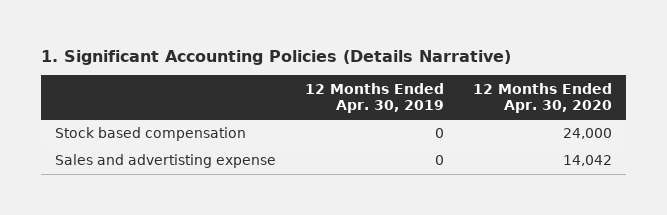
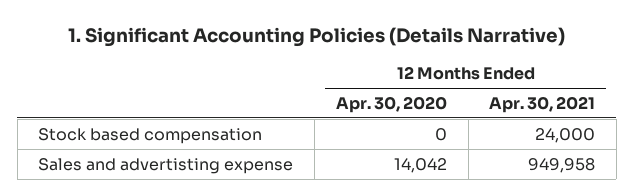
[305,82,445,114] 12 Months Ended Apr. 30, 2019 -> none
none -> [489,95,596,113] Apr. 30, 2021
[562,128,612,140] 24,000 -> [434,127,447,141] 0

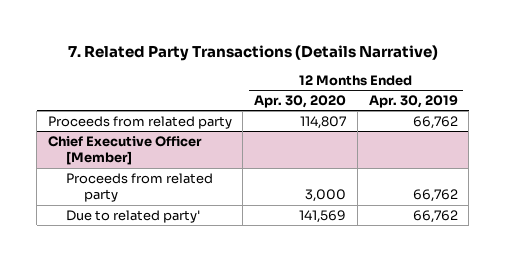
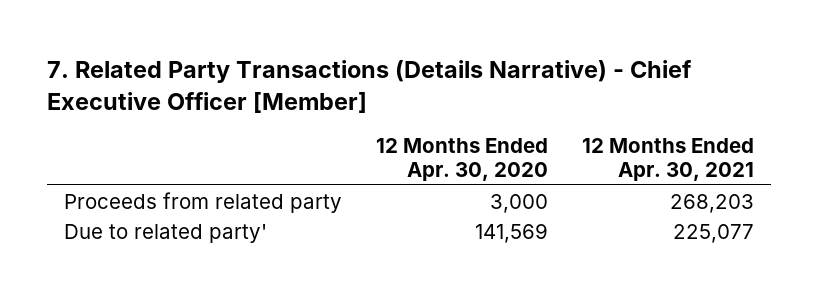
[67,44,438,61] 7. Related Party Transactions (Details Narrative) -> [46,60,692,113] 7. Related Party Transactions (Details Narrative) - Chief Executive Officer [Member]
[368,95,458,109] Apr. 30, 2019 -> none
none -> [582,137,755,181] 12 Months Ended Apr. 30, 2021
[47,115,232,129] Proceeds from related party -> none
[47,135,202,166] Chief Executive Officer [Member] -> none

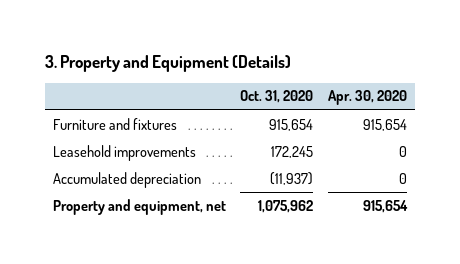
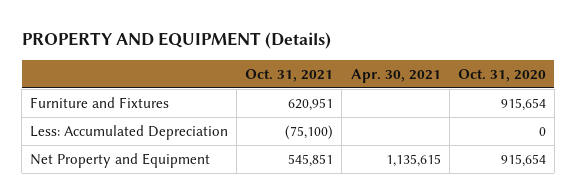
[45,54,292,72] 3. Property and Equipment (Details) -> [21,31,331,49] PROPERTY AND EQUIPMENT (Details)
[328,90,408,106] Apr. 30, 2020 -> none
none -> [245,68,334,82] Oct. 31, 2021
none -> [350,68,441,83] Apr. 30, 2021
[52,144,196,161] Leasehold improvements -> none
[52,117,177,130] Furniture and fixtures -> [30,96,170,108] Furniture and Fixtures
[52,171,201,188] Accumulated depreciation -> [30,124,229,140] Less: Accumulated Depreciation
[270,171,314,185] (11,937) -> [538,126,546,136] 0
[52,198,226,215] Property and equipment, net -> [30,152,211,168] Net Property and Equipment
[258,199,314,213] 1,075,962 -> [500,153,546,167] 915,654

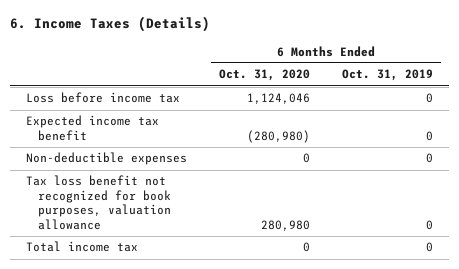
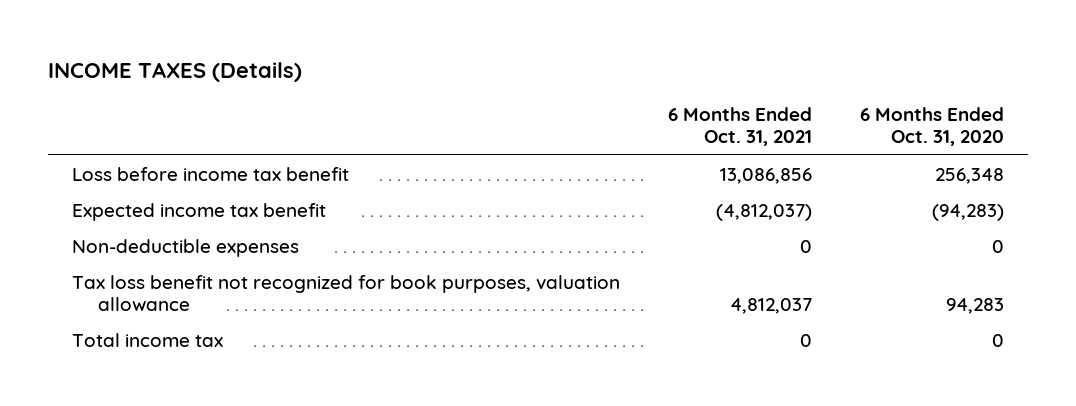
[10,16,211,33] 6. Income Taxes (Details) -> [48,61,303,82] INCOME TAXES (Details)
[342,69,434,82] Oct. 31, 2019 -> none
none -> [668,107,813,147] 6 Months Ended Oct. 31, 2021
[26,92,181,104] Loss before income tax -> [72,166,350,181] Loss before income tax benefit
[247,93,311,105] 1,124,046 -> [935,167,1005,184] 256,348
[247,129,311,143] (280,980) -> [932,203,1005,221] (94,283)
[261,219,311,231] 280,980 -> [946,297,1005,314] 94,283

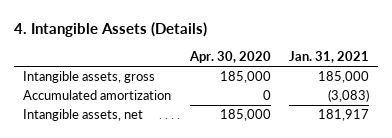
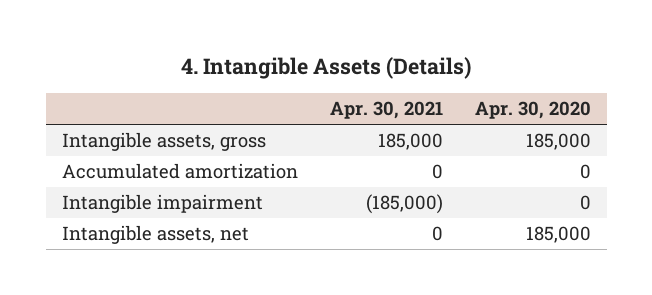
[289,51,370,64] Jan. 31, 2021 -> none
none -> [329,101,443,120] Apr. 30, 2021
none -> [61,194,263,214] Intangible impairment

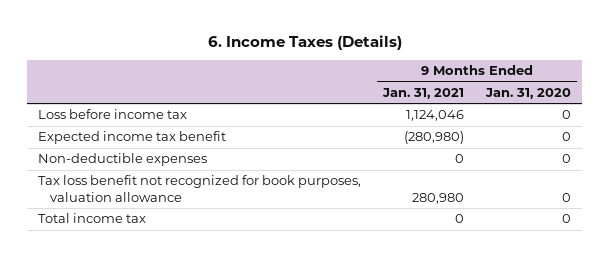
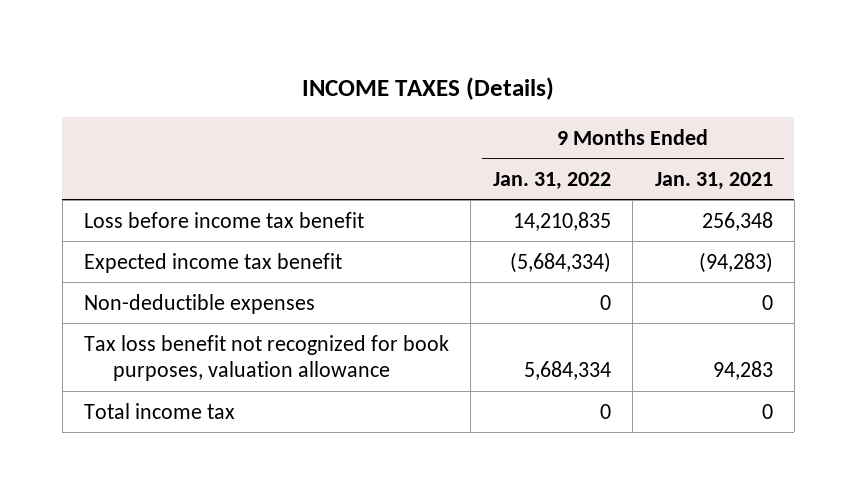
[207,34,402,50] 6. Income Taxes (Details) -> [302,76,555,100] INCOME TAXES (Details)
[485,87,572,99] Jan. 31, 2020 -> none
none -> [492,171,611,190] Jan. 31, 2022
[37,109,187,120] Loss before income tax -> [84,211,365,228] Loss before income tax benefit
[406,110,465,122] 1,124,046 -> [701,211,773,231] 256,348
[404,131,465,145] (280,980) -> [698,251,773,273] (94,283)
[412,192,465,204] 280,980 -> [712,361,773,381] 94,283

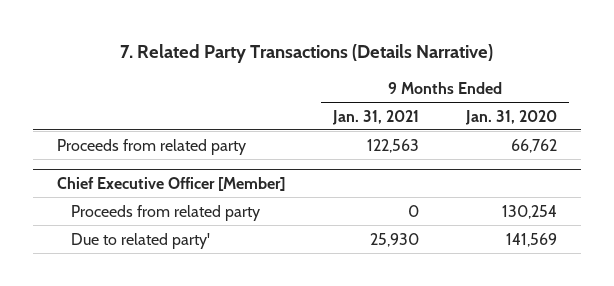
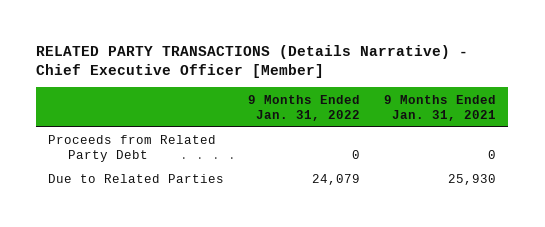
[120,44,494,64] 7. Related Party Transactions (Details Narrative) -> [36,44,469,79] RELATED PARTY TRANSACTIONS (Details Narrative) - Chief Executive Officer [Member]
[465,109,558,125] Jan. 31, 2020 -> none
none -> [248,94,361,121] 9 Months Ended Jan. 31, 2022
[57,176,286,191] Chief Executive Officer [Member] -> none
[71,204,261,221] Proceeds from related party -> none
[57,138,247,155] Proceeds from related party -> [48,135,217,163] Proceeds from Related Party Debt
[366,138,419,153] 122,563 -> [488,150,497,160] 0
[71,232,211,249] Due to related party' -> [48,174,225,184] Due to Related Parties

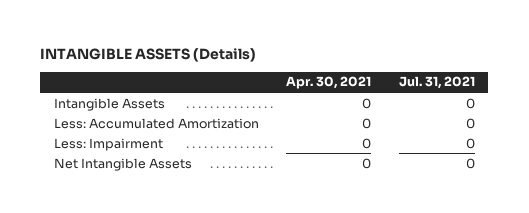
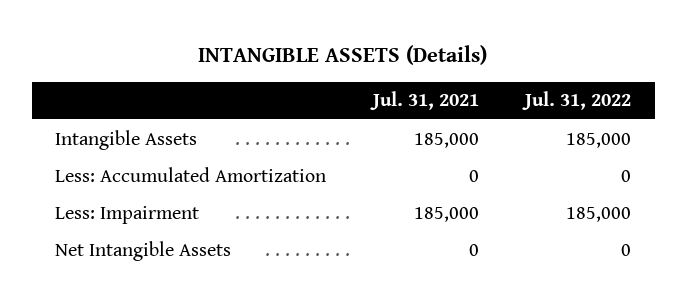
[286,76,372,90] Apr. 30, 2021 -> none
none -> [522,91,632,111] Jul. 31, 2022
[465,97,475,109] 0 -> [413,132,479,148] 185,000
[465,137,475,149] 0 -> [413,206,479,222] 185,000

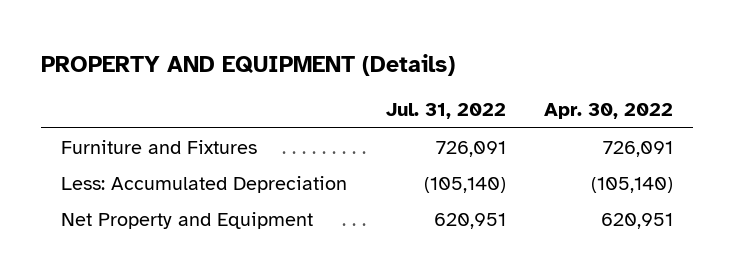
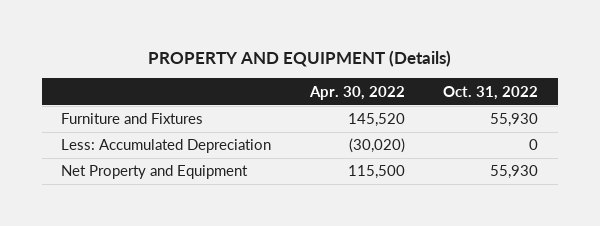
[385,103,506,120] Jul. 31, 2022 -> none
none -> [443,85,539,100] Oct. 31, 2022
[603,140,674,157] 726,091 -> [347,113,405,128] 145,520
[591,176,674,193] (105,140) -> [348,138,405,154] (30,020)
[601,212,674,229] 620,951 -> [347,165,405,180] 115,500

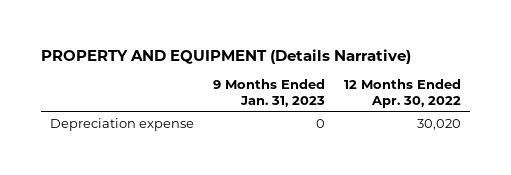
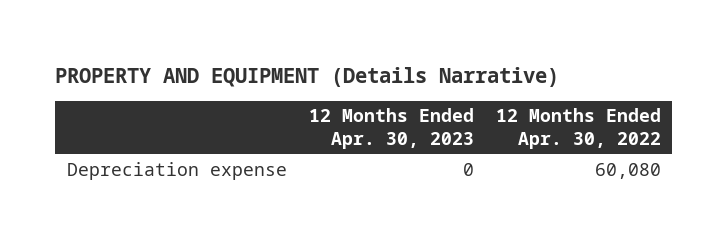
[212,79,325,107] 9 Months Ended Jan. 31, 2023 -> none
none -> [308,108,474,150] 12 Months Ended Apr. 30, 2023
[416,118,461,130] 30,020 -> [595,163,662,180] 60,080

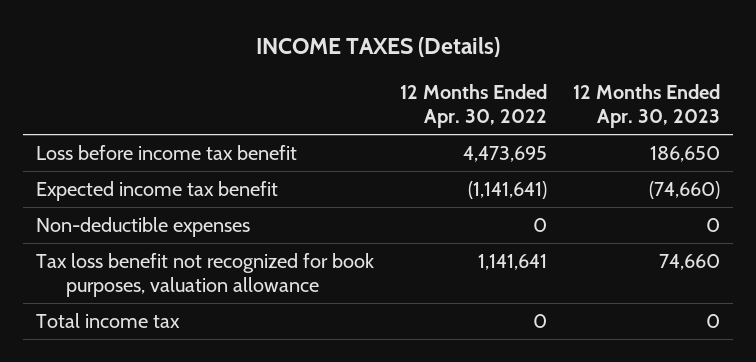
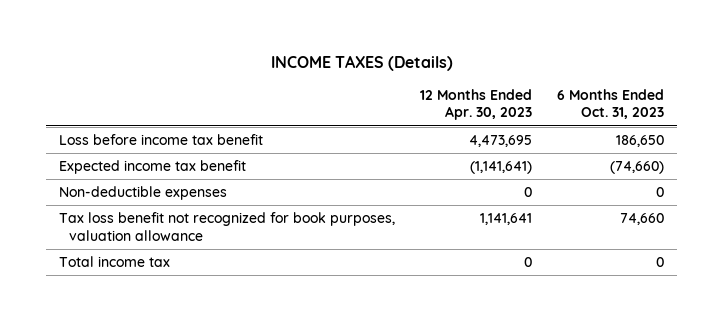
[400,83,548,129] 12 Months Ended Apr. 30, 2022 -> none
none -> [557,88,665,120] 6 Months Ended Oct. 31, 2023
[650,145,721,162] 186,650 -> [469,135,533,148] 4,473,695
[649,180,721,199] (74,660) -> [470,161,533,175] (1,141,641)
[659,253,721,270] 74,660 -> [480,213,533,226] 1,141,641

